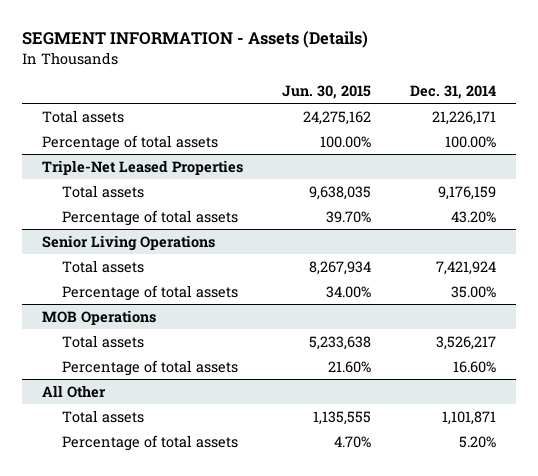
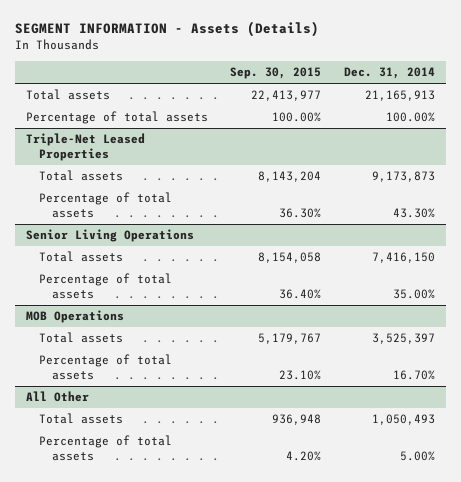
[282,84,372,99] Jun. 30, 2015 -> none
none -> [230,67,322,80] Sep. 30, 2015
[432,110,497,125] 21,226,171 -> [364,90,435,102] 21,165,913
[438,185,497,200] 9,176,159 -> [371,171,435,183] 9,173,873
[451,210,497,223] 43.20% -> [392,208,435,219] 43.30%
[436,260,497,275] 7,421,924 -> [371,252,435,264] 7,416,150
[436,335,497,350] 3,526,217 -> [371,333,435,345] 3,525,397
[453,360,497,373] 16.60% -> [392,370,435,381] 16.70%
[442,410,497,425] 1,101,871 -> [371,414,435,426] 1,050,493
[459,435,497,448] 5.20% -> [399,451,435,462] 5.00%

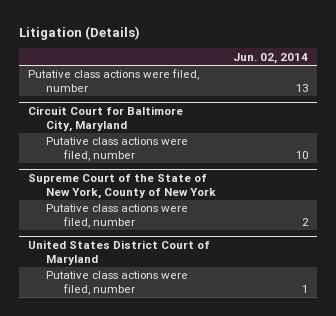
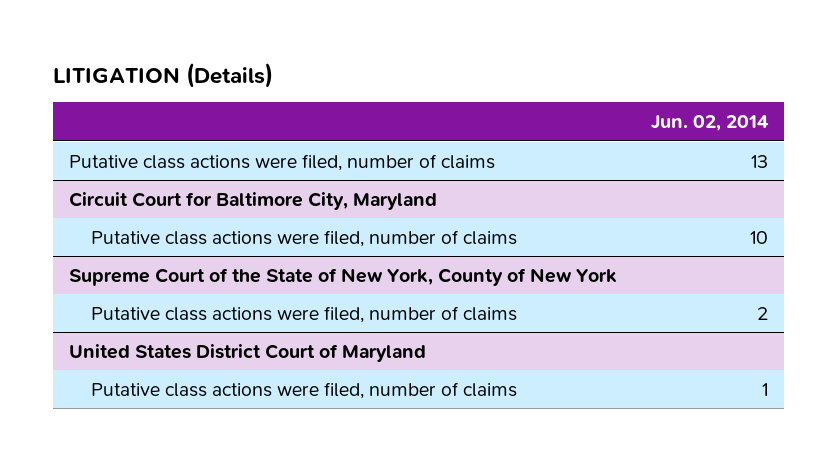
[19,26,141,41] Litigation (Details) -> [52,62,273,88] LITIGATION (Details)
[28,69,200,92] Putative class actions were filed, number -> [69,153,496,171] Putative class actions were filed, number of claims
[45,137,188,161] Putative class actions were filed, number -> [90,229,517,247] Putative class actions were filed, number of claims
[45,204,188,228] Putative class actions were filed, number -> [90,305,517,323] Putative class actions were filed, number of claims
[45,271,188,295] Putative class actions were filed, number -> [90,381,517,399] Putative class actions were filed, number of claims

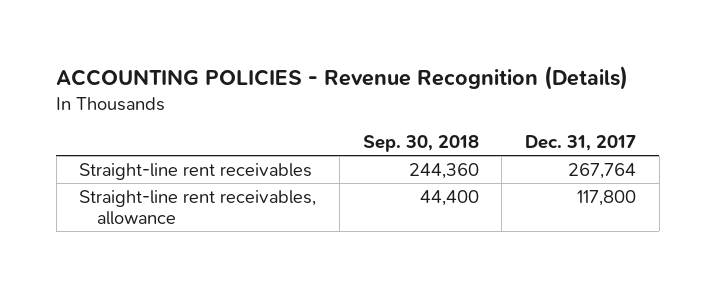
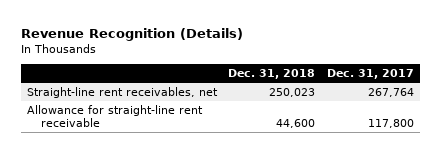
[56,66,629,91] ACCOUNTING POLICIES - Revenue Recognition (Details) -> [21,28,244,42] Revenue Recognition (Details)
[362,135,479,153] Sep. 30, 2018 -> none
none -> [228,69,316,80] Dec. 31, 2018
[79,162,313,180] Straight-line rent receivables -> [27,86,219,98] Straight-line rent receivables, net
[79,189,317,226] Straight-line rent receivables, allowance -> [27,104,204,127] Allowance for straight-line rent receivable

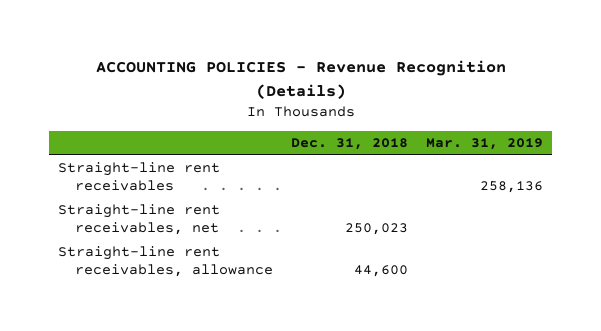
[21,28,244,42] Revenue Recognition (Details) -> [95,60,506,99] ACCOUNTING POLICIES - Revenue Recognition (Details)
[326,69,414,80] Dec. 31, 2017 -> none
none -> [425,138,543,151] Mar. 31, 2019
none -> [58,162,221,192] Straight-line rent receivables
[27,104,204,127] Allowance for straight-line rent receivable -> [58,246,273,278] Straight-line rent receivables, allowance

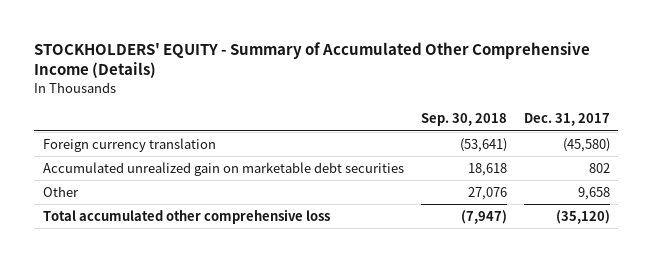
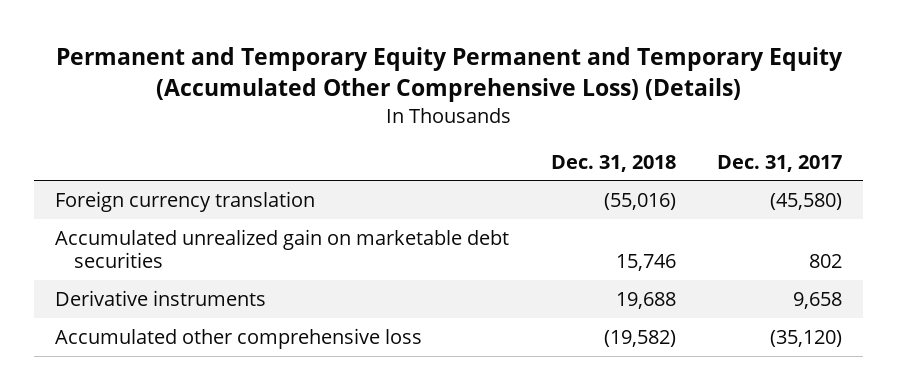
[34,41,591,79] STOCKHOLDERS' EQUITY - Summary of Accumulated Other Comprehensive Income (Details) -> [55,47,843,102] Permanent and Temporary Equity Permanent and Temporary Equity (Accumulated Other Comprehensive Loss) (Details)
[420,113,507,127] Sep. 30, 2018 -> none
none -> [550,154,676,172] Dec. 31, 2018
[42,185,79,197] Other -> [54,289,266,306] Derivative instruments
[42,208,330,224] Total accumulated other comprehensive loss -> [54,327,422,349] Accumulated other comprehensive loss

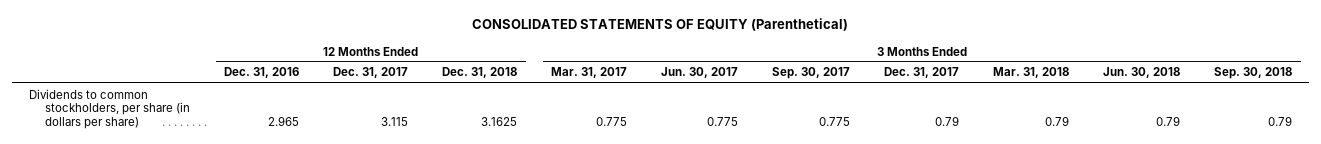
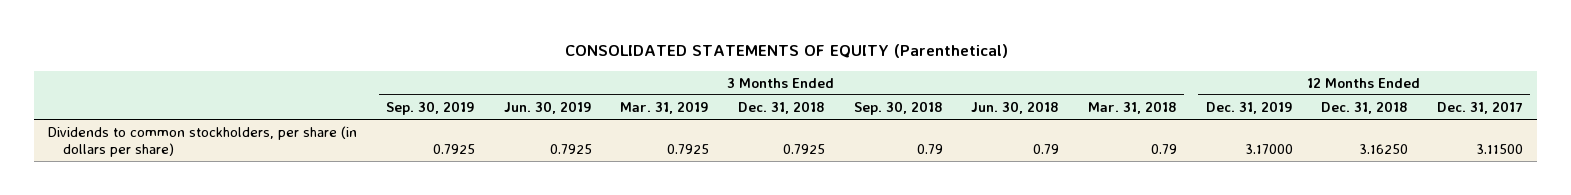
[224,67,300,79] Dec. 31, 2016 -> none
[551,67,628,79] Mar. 31, 2017 -> none
[661,67,739,79] Jun. 30, 2017 -> none
[772,67,851,80] Sep. 30, 2017 -> none
[884,67,960,79] Dec. 31, 2017 -> none
none -> [385,100,475,115] Sep. 30, 2019
none -> [503,100,592,114] Jun. 30, 2019
none -> [620,100,710,114] Mar. 31, 2019
none -> [737,100,825,114] Dec. 31, 2018
none -> [1205,100,1293,114] Dec. 31, 2019
[381,116,409,126] 3.115 -> [1475,144,1523,155] 3.11500
[481,116,518,126] 3.1625 -> [1359,144,1409,155] 3.16250

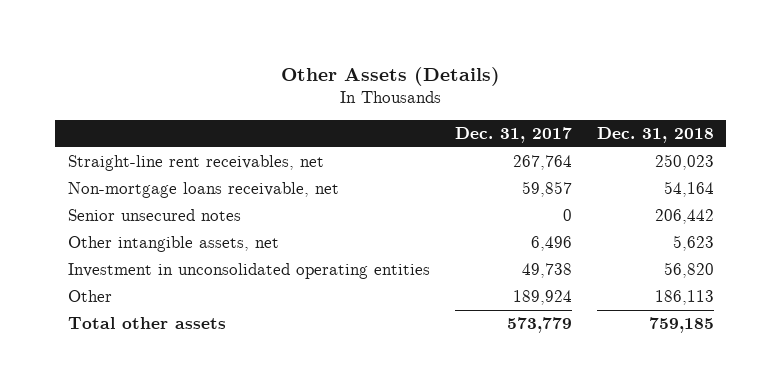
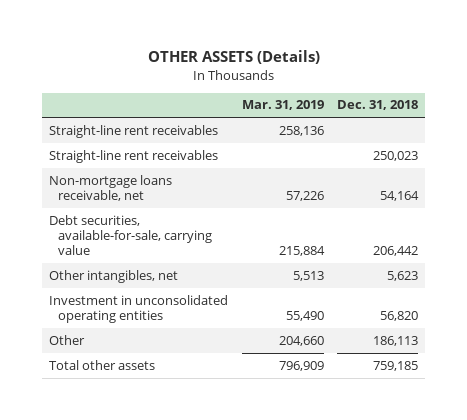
[280,66,500,86] Other Assets (Details) -> [147,50,320,65] OTHER ASSETS (Details)
[454,127,572,144] Dec. 31, 2017 -> none
none -> [241,100,324,111] Mar. 31, 2019
none -> [49,124,219,138] Straight-line rent receivables
[67,155,324,172] Straight-line rent receivables, net -> [49,149,219,163] Straight-line rent receivables
[67,209,241,222] Senior unsecured notes -> [49,214,213,256] Debt securities, available-for-sale, carrying value
[67,236,279,253] Other intangible assets, net -> [49,269,179,283] Other intangibles, net

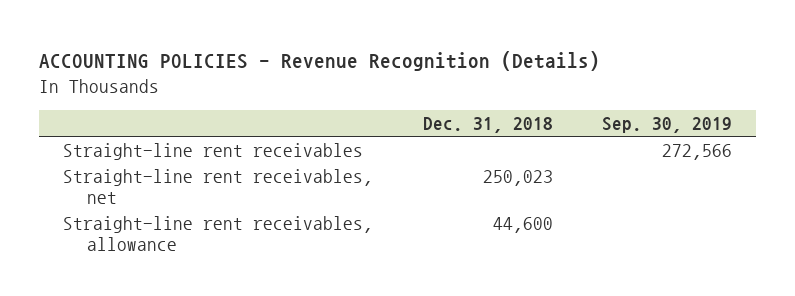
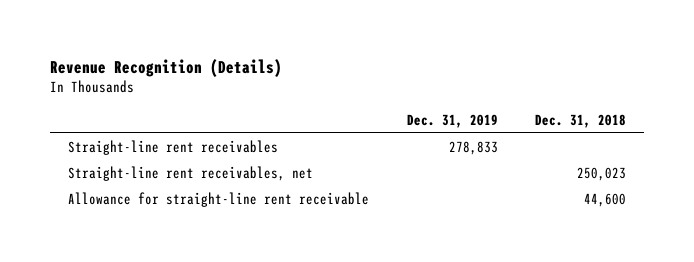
[38,50,600,71] ACCOUNTING POLICIES - Revenue Recognition (Details) -> [49,58,282,77] Revenue Recognition (Details)
[601,116,732,133] Sep. 30, 2019 -> none
none -> [406,113,498,128] Dec. 31, 2019
[63,215,374,252] Straight-line rent receivables, allowance -> [68,191,370,207] Allowance for straight-line rent receivable

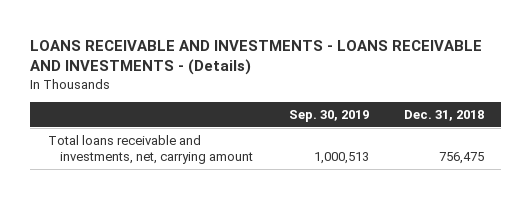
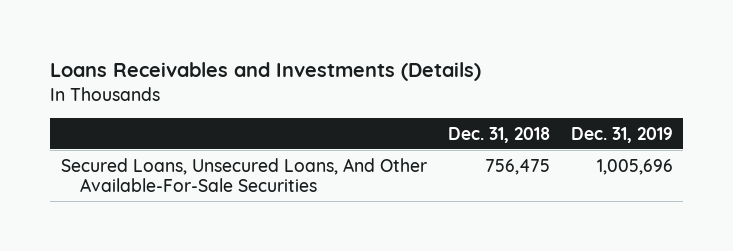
[30,39,483,76] LOANS RECEIVABLE AND INVESTMENTS - LOANS RECEIVABLE AND INVESTMENTS - (Details) -> [50,62,482,82] Loans Receivables and Investments (Details)
[288,110,369,123] Sep. 30, 2019 -> none
none -> [570,126,673,143] Dec. 31, 2019
[47,134,254,165] Total loans receivable and investments, net, carrying amount -> [60,157,427,192] Secured Loans, Unsecured Loans, And Other Available-For-Sale Securities

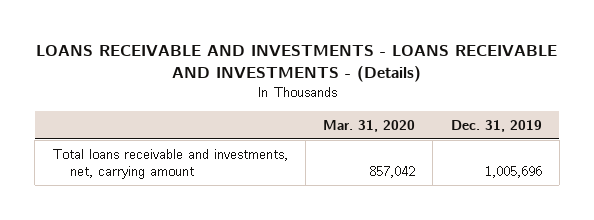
[50,62,482,82] Loans Receivables and Investments (Details) -> [35,45,557,83] LOANS RECEIVABLE AND INVESTMENTS - LOANS RECEIVABLE AND INVESTMENTS - (Details)
[447,126,550,143] Dec. 31, 2018 -> none
none -> [323,119,416,132] Mar. 31, 2020
[60,157,427,192] Secured Loans, Unsecured Loans, And Other Available-For-Sale Securities -> [52,148,289,179] Total loans receivable and investments, net, carrying amount

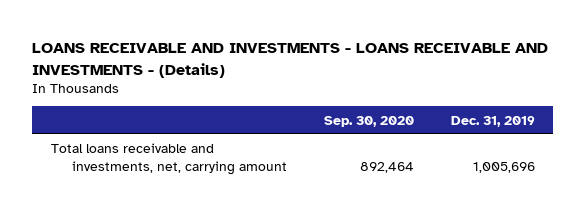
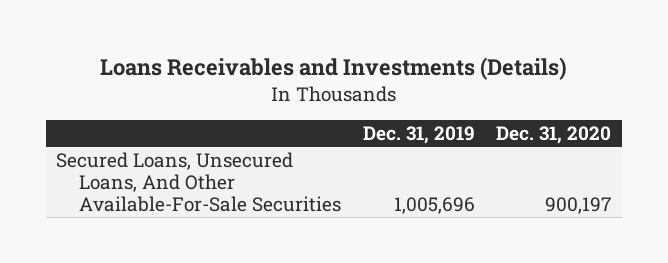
[32,43,549,78] LOANS RECEIVABLE AND INVESTMENTS - LOANS RECEIVABLE AND INVESTMENTS - (Details) -> [99,57,567,81] Loans Receivables and Investments (Details)
[323,115,414,127] Sep. 30, 2020 -> none
none -> [496,125,612,144] Dec. 31, 2020
[50,143,287,175] Total loans receivable and investments, net, carrying amount -> [56,152,341,212] Secured Loans, Unsecured Loans, And Other Available-For-Sale Securities

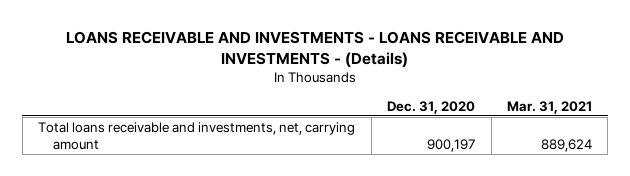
[99,57,567,81] Loans Receivables and Investments (Details) -> [66,31,565,69] LOANS RECEIVABLE AND INVESTMENTS - LOANS RECEIVABLE AND INVESTMENTS - (Details)
[362,125,475,144] Dec. 31, 2019 -> none
none -> [506,100,592,114] Mar. 31, 2021
[56,152,341,212] Secured Loans, Unsecured Loans, And Other Available-For-Sale Securities -> [38,121,356,150] Total loans receivable and investments, net, carrying amount

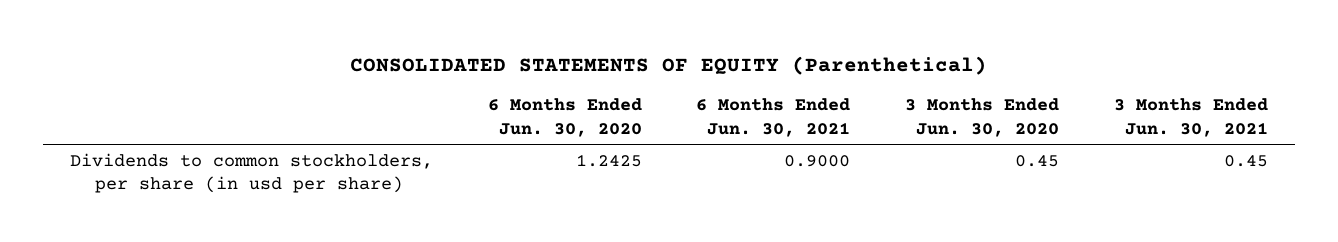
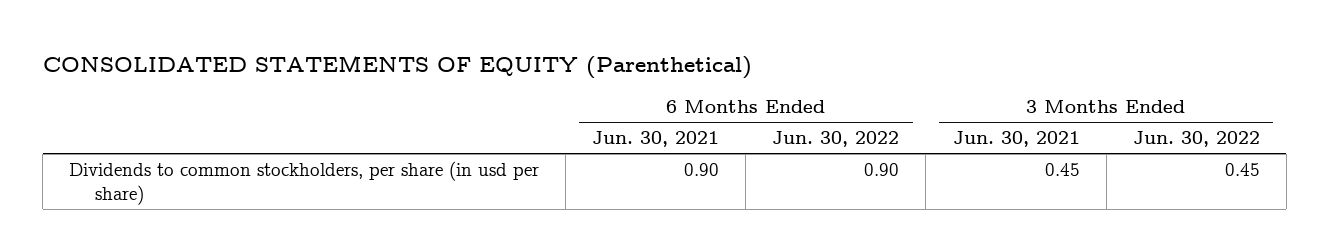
[487,98,642,138] 6 Months Ended Jun. 30, 2020 -> none
[905,98,1060,138] 3 Months Ended Jun. 30, 2020 -> none
none -> [772,131,900,148] Jun. 30, 2022
none -> [1132,131,1260,148] Jun. 30, 2022
[784,154,851,167] 0.9000 -> [684,163,720,177] 0.90

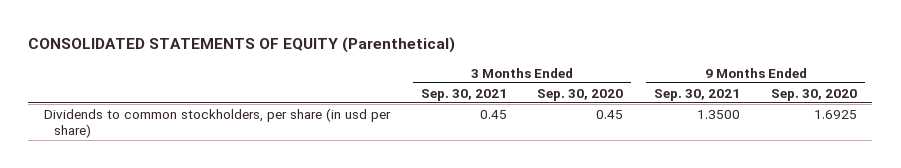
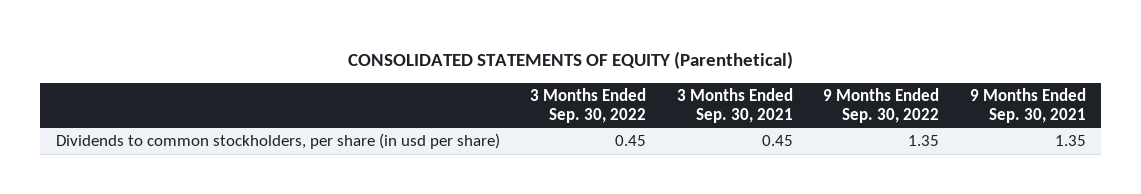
[537,88,624,101] Sep. 30, 2020 -> none
[770,88,857,101] Sep. 30, 2020 -> none
none -> [530,87,647,123] 3 Months Ended Sep. 30, 2022
none -> [823,87,940,123] 9 Months Ended Sep. 30, 2022
[697,109,741,119] 1.3500 -> [1054,135,1086,147] 1.35

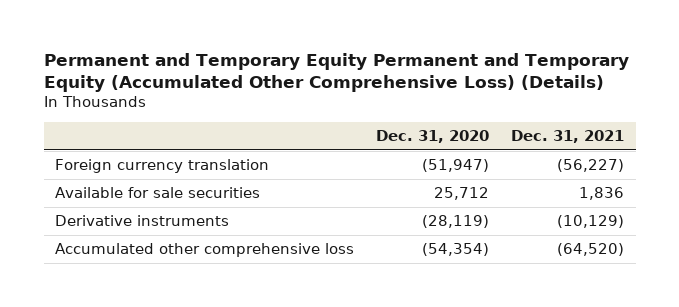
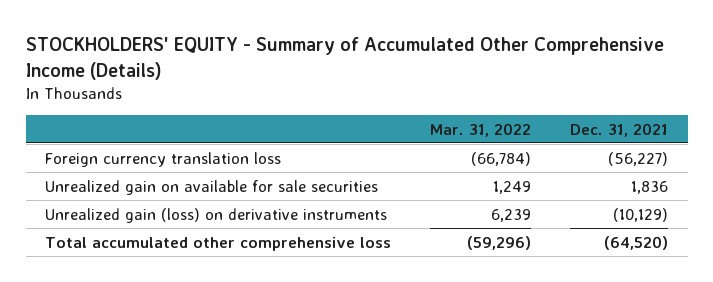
[43,53,629,93] Permanent and Temporary Equity Permanent and Temporary Equity (Accumulated Other Comprehensive Loss) (Details) -> [25,37,664,80] STOCKHOLDERS' EQUITY - Summary of Accumulated Other Comprehensive Income (Details)
[376,129,490,143] Dec. 31, 2020 -> none
none -> [430,122,532,137] Mar. 31, 2022
[54,159,269,174] Foreign currency translation -> [45,151,282,167] Foreign currency translation loss
[54,187,260,199] Available for sale securities -> [45,179,379,195] Unrealized gain on available for sale securities
[54,215,229,227] Derivative instruments -> [45,207,388,223] Unrealized gain (loss) on derivative instruments
[54,243,354,258] Accumulated other comprehensive loss -> [45,236,392,251] Total accumulated other comprehensive loss

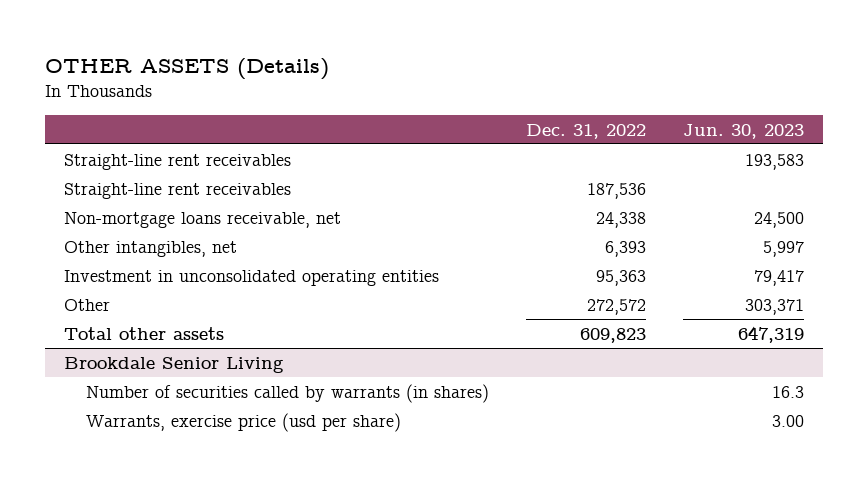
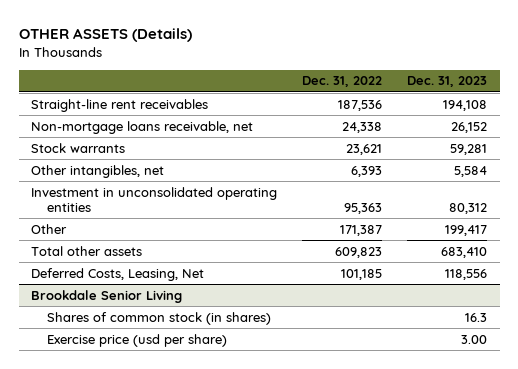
[683,123,805,139] Jun. 30, 2023 -> none
none -> [407,76,488,88] Dec. 31, 2023
[63,153,291,170] Straight-line rent receivables -> none
none -> [31,142,126,153] Stock warrants
[587,298,647,315] 272,572 -> [340,224,383,236] 171,387
none -> [31,267,205,281] Deferred Costs, Leasing, Net
[86,383,490,403] Number of securities called by warrants (in shares) -> [47,311,272,325] Shares of common stock (in shares)
[86,412,402,432] Warrants, exercise price (usd per share) -> [47,333,228,347] Exercise price (usd per share)

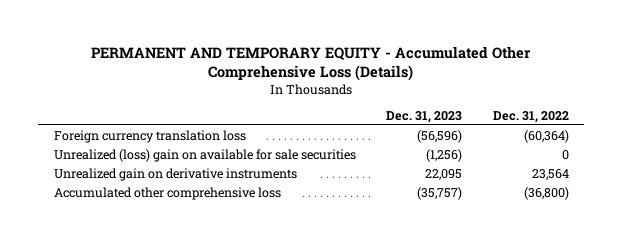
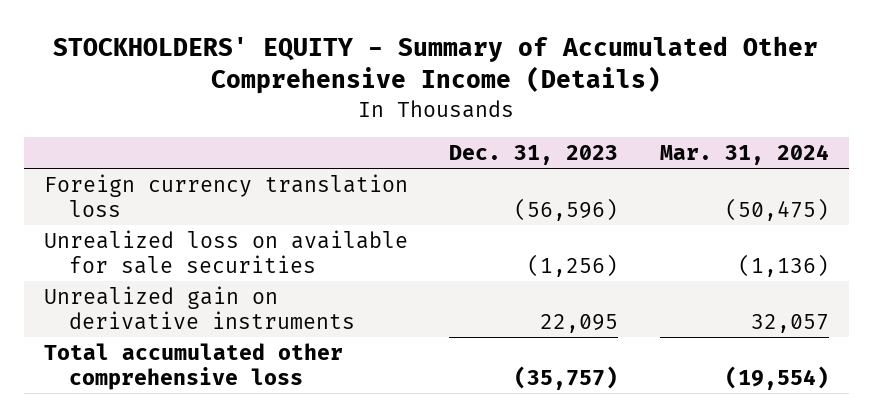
[91,45,532,81] PERMANENT AND TEMPORARY EQUITY - Accumulated Other Comprehensive Loss (Details) -> [53,35,819,95] STOCKHOLDERS' EQUITY - Summary of Accumulated Other Comprehensive Income (Details)
[493,110,570,123] Dec. 31, 2022 -> none
none -> [659,144,829,166] Mar. 31, 2024
[53,148,356,162] Unrealized (loss) gain on available for sale securities -> [44,229,409,275] Unrealized loss on available for sale securities
[53,186,281,200] Accumulated other comprehensive loss -> [44,342,344,391] Total accumulated other comprehensive loss

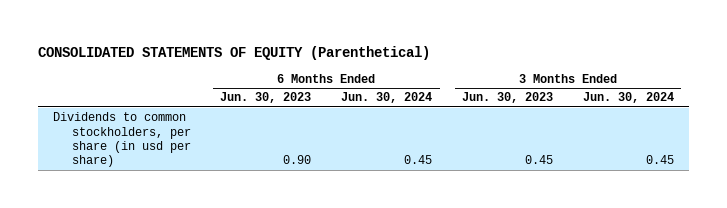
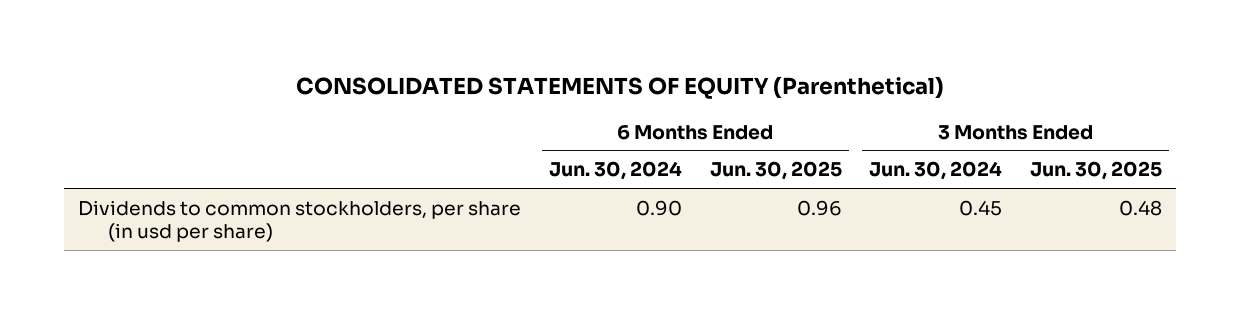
[220,92,312,104] Jun. 30, 2023 -> none
[462,92,554,104] Jun. 30, 2023 -> none
none -> [709,161,842,181] Jun. 30, 2025
none -> [1030,161,1163,181] Jun. 30, 2025
[404,155,433,165] 0.45 -> [635,199,682,216] 0.90

